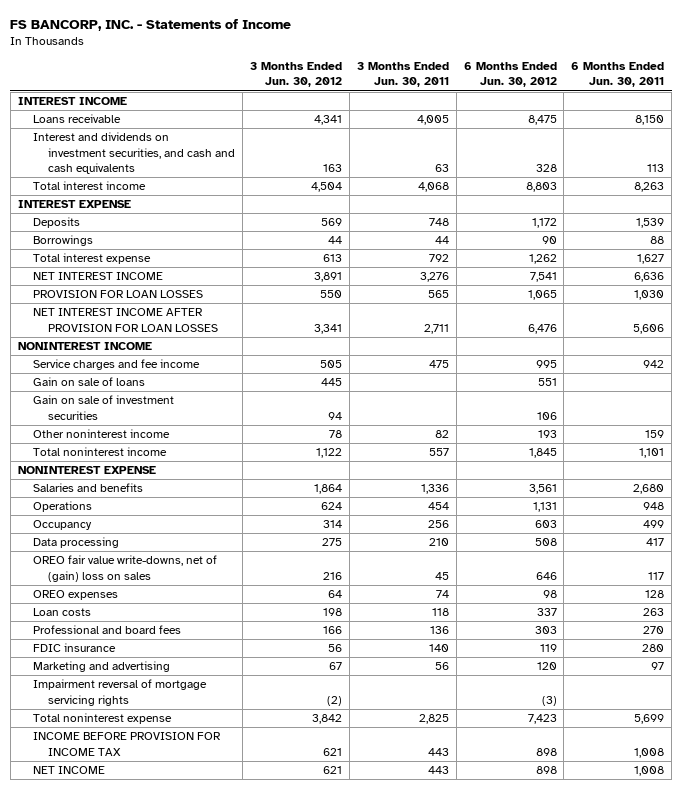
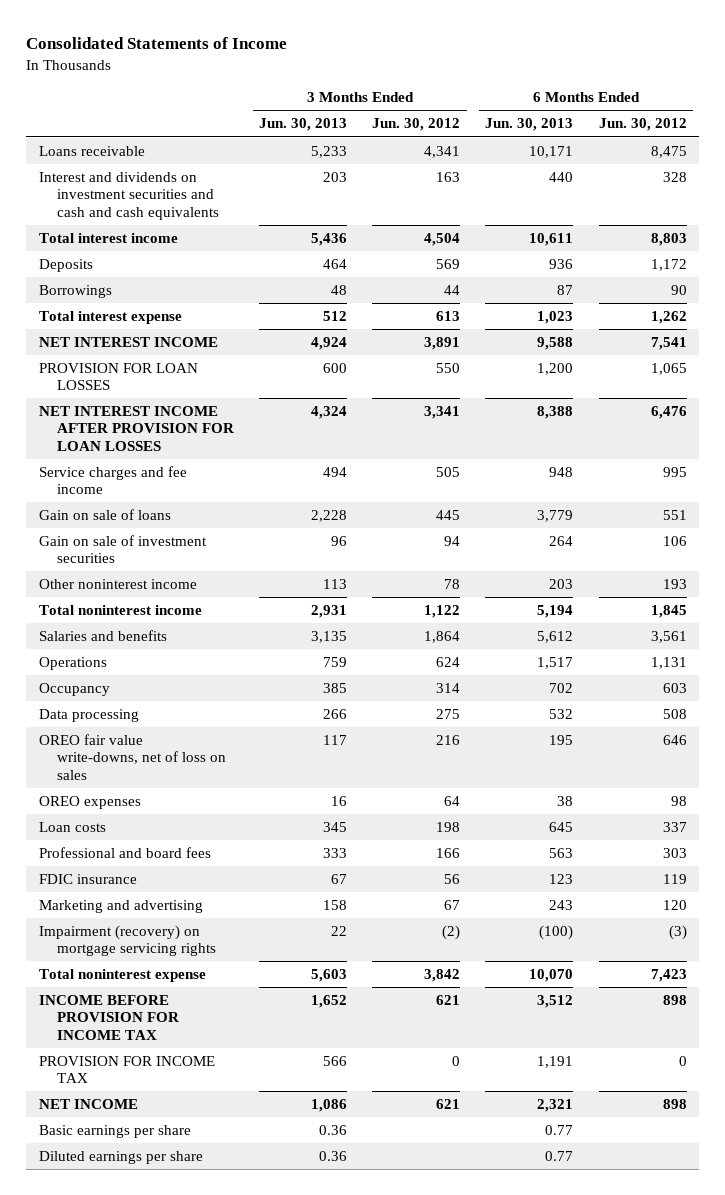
[10,18,292,31] FS BANCORP, INC. - Statements of Income -> [26,37,288,50] Consolidated Statements of Income
[356,62,449,88] 3 Months Ended Jun. 30, 2011 -> none
[571,62,665,88] 6 Months Ended Jun. 30, 2011 -> none
none -> [259,118,348,132] Jun. 30, 2013
none -> [485,118,574,132] Jun. 30, 2013
[17,97,127,106] INTEREST INCOME -> none
[32,132,235,174] Interest and dividends on investment securities, and cash and cash equivalents -> [38,171,219,220] Interest and dividends on investment securities and cash and cash equivalents
[17,200,131,209] INTEREST EXPENSE -> none
[17,342,152,351] NONINTEREST INCOME -> none
[17,466,156,475] NONINTEREST EXPENSE -> none
[32,555,217,582] OREO fair value write-downs, net of (gain) loss on sales -> [38,733,226,780] OREO fair value write-downs, net of loss on sales
[32,679,207,706] Impairment reversal of mortgage servicing rights -> [38,924,216,957] Impairment (recovery) on mortgage servicing rights
none -> [38,1055,215,1084] PROVISION FOR INCOME TAX
none -> [38,1124,191,1138] Basic earnings per share
none -> [38,1150,203,1164] Diluted earnings per share

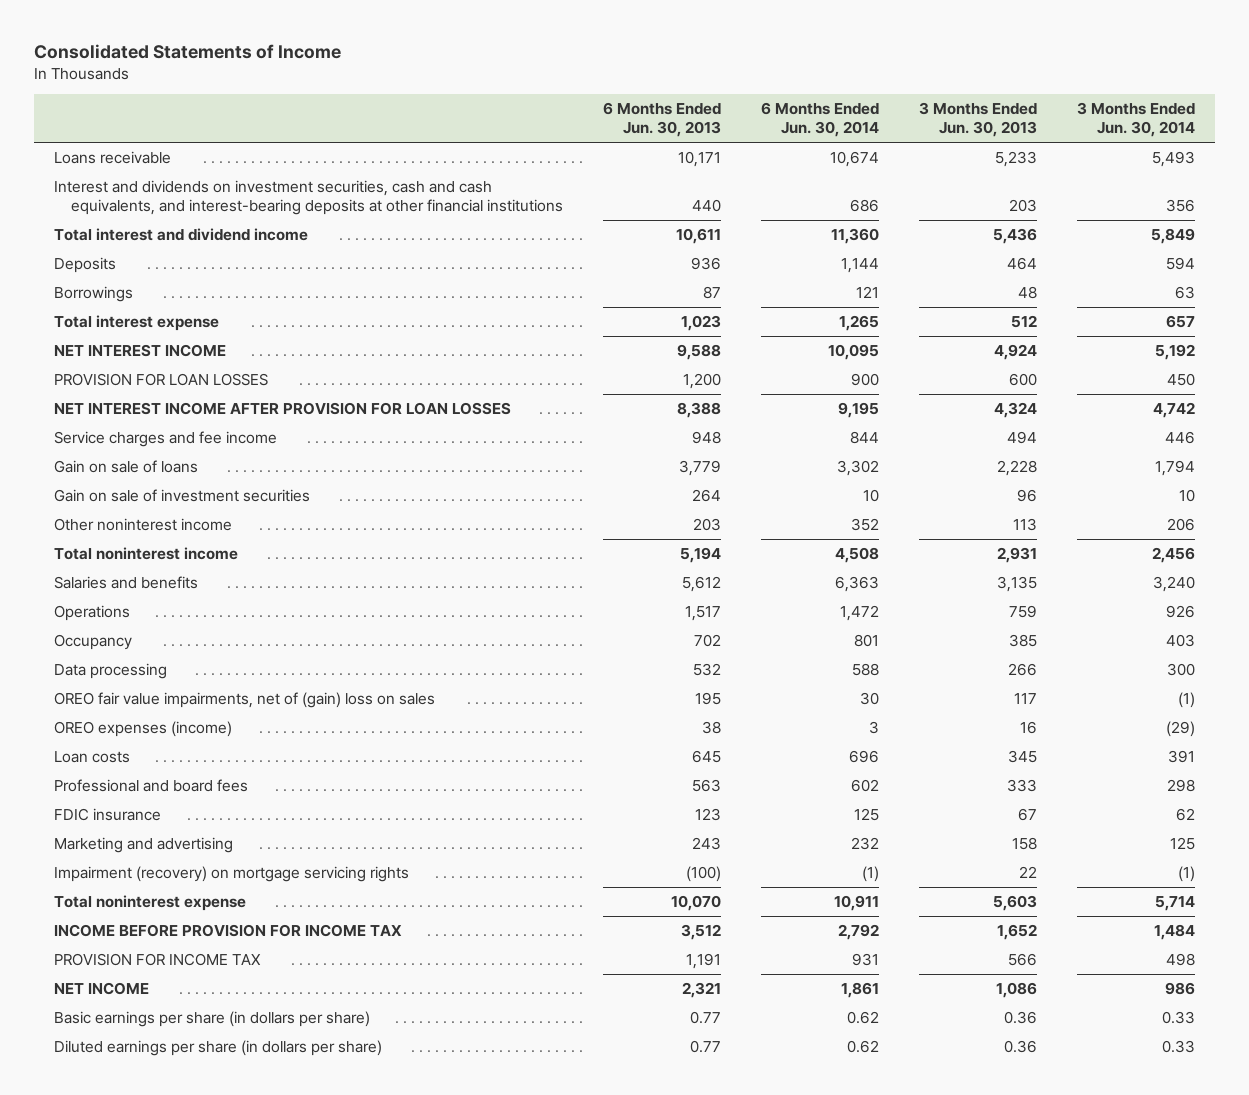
[372,118,461,132] Jun. 30, 2012 -> none
[598,118,687,132] Jun. 30, 2012 -> none
none -> [760,102,879,138] 6 Months Ended Jun. 30, 2014
none -> [1076,102,1195,138] 3 Months Ended Jun. 30, 2014
[38,171,219,220] Interest and dividends on investment securities and cash and cash equivalents -> [53,179,563,216] Interest and dividends on investment securities, cash and cash equivalents, and interest-bearing deposits at other financial institutions
[38,232,178,243] Total interest income -> [53,227,308,241] Total interest and dividend income
[38,733,226,780] OREO fair value write-downs, net of loss on sales -> [53,691,435,708] OREO fair value impairments, net of (gain) loss on sales
[38,795,141,809] OREO expenses -> [53,720,232,737] OREO expenses (income)
[38,1124,191,1138] Basic earnings per share -> [53,1010,370,1027] Basic earnings per share (in dollars per share)
[38,1150,203,1164] Diluted earnings per share -> [53,1039,382,1056] Diluted earnings per share (in dollars per share)

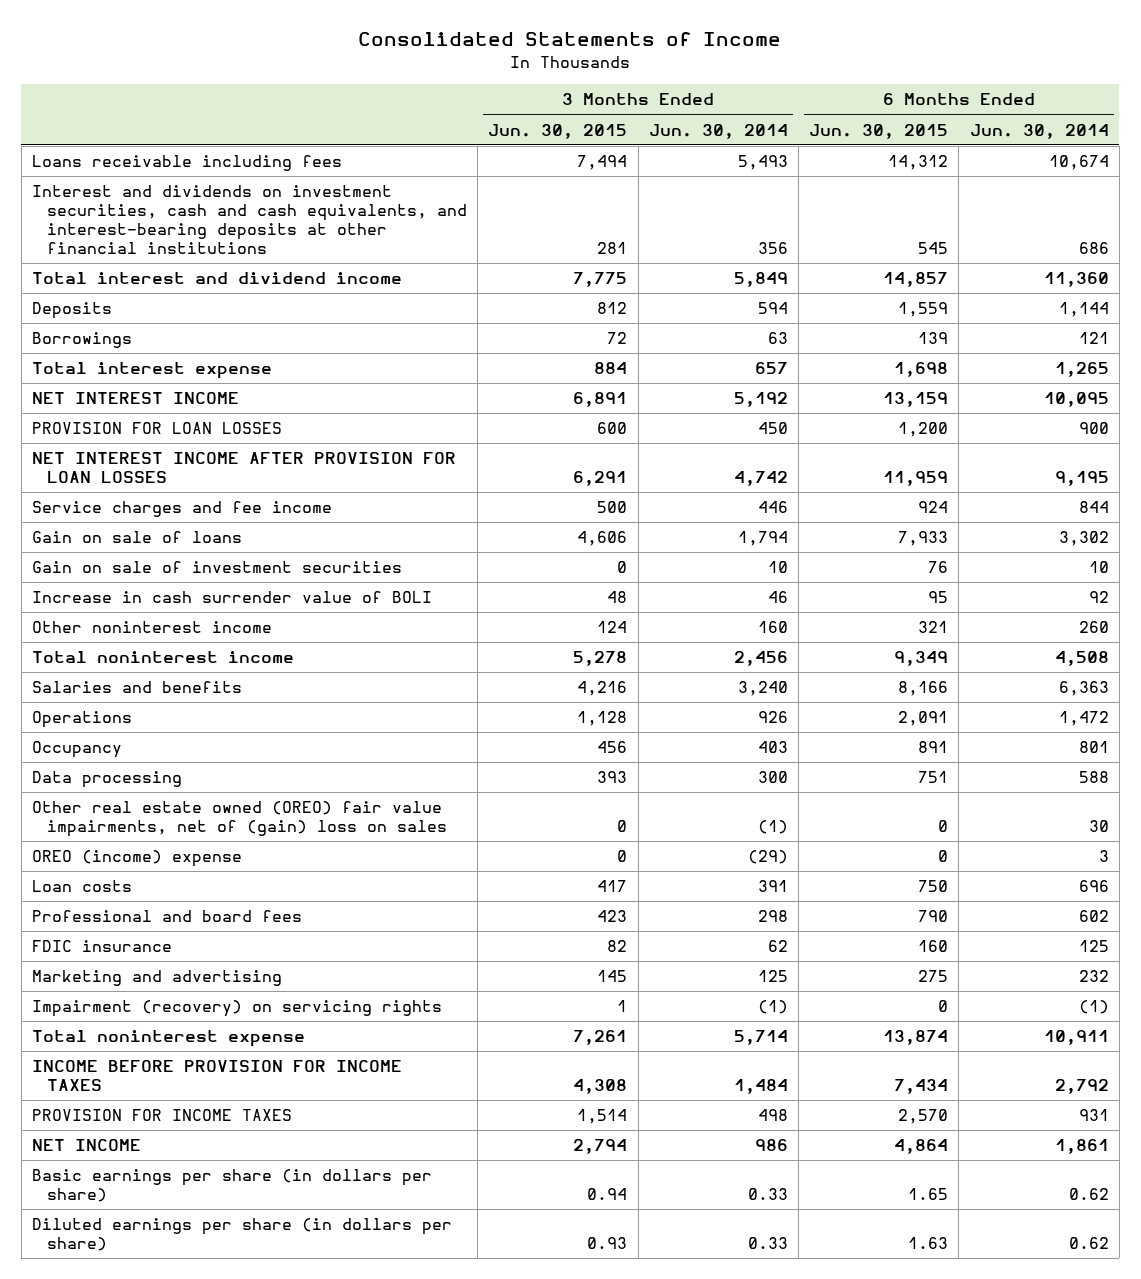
[602,102,721,138] 6 Months Ended Jun. 30, 2013 -> none
[918,102,1037,138] 3 Months Ended Jun. 30, 2013 -> none
none -> [488,123,628,139] Jun. 30, 2015
none -> [809,123,949,139] Jun. 30, 2015
[53,150,171,164] Loans receivable -> [32,155,343,172] Loans receivable including fees
none -> [32,591,433,604] Increase in cash surrender value of BOLI
[850,517,879,531] 352 -> [1078,621,1109,634] 260
[1166,517,1195,531] 206 -> [757,621,788,634] 160
[53,691,435,708] OREO fair value impairments, net of (gain) loss on sales -> [32,801,447,838] Other real estate owned (OREO) fair value impairments, net of (gain) loss on sales
[53,720,232,737] OREO expenses (income) -> [32,850,243,868] OREO (income) expense
[53,865,409,882] Impairment (recovery) on mortgage servicing rights -> [32,1000,443,1018] Impairment (recovery) on servicing rights
[53,923,402,937] INCOME BEFORE PROVISION FOR INCOME TAX -> [32,1060,403,1092] INCOME BEFORE PROVISION FOR INCOME TAXES
[53,952,261,966] PROVISION FOR INCOME TAX -> [32,1109,293,1122] PROVISION FOR INCOME TAXES

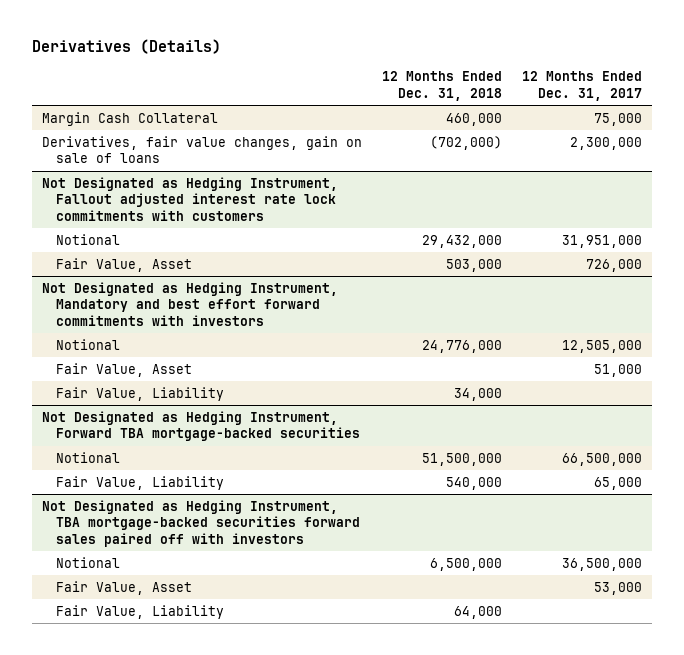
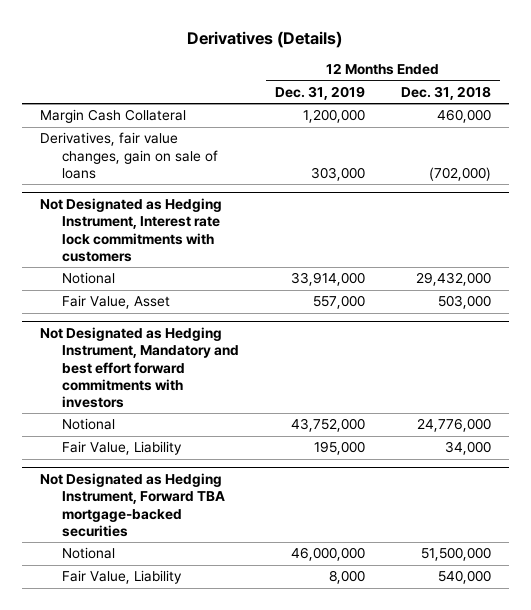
[521,71,642,101] 12 Months Ended Dec. 31, 2017 -> none
none -> [274,85,365,100] Dec. 31, 2019
[42,176,339,221] Not Designated as Hedging Instrument, Fallout adjusted interest rate lock commitments with customers -> [39,198,222,262] Not Designated as Hedging Instrument, Interest rate lock commitments with customers
[55,362,192,377] Fair Value, Asset -> none
[42,499,360,547] Not Designated as Hedging Instrument, TBA mortgage-backed securities forward sales paired off with investors -> none
[55,556,120,568] Notional -> none
[55,580,192,595] Fair Value, Asset -> none
[55,604,224,619] Fair Value, Liability -> none

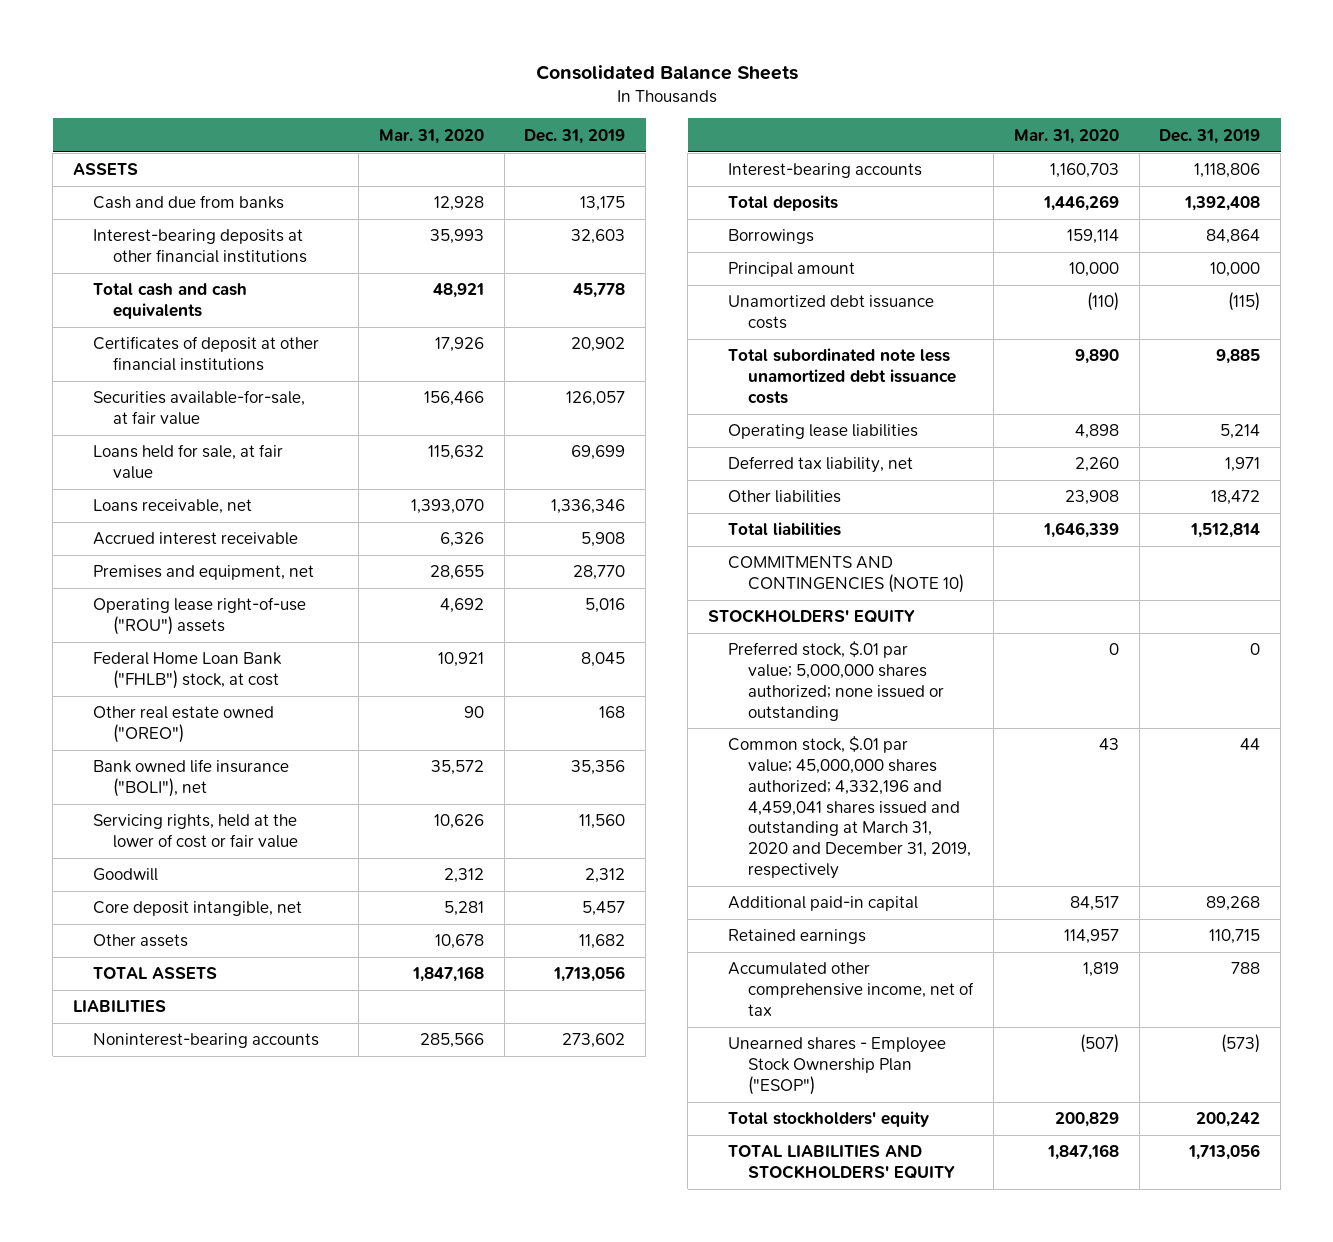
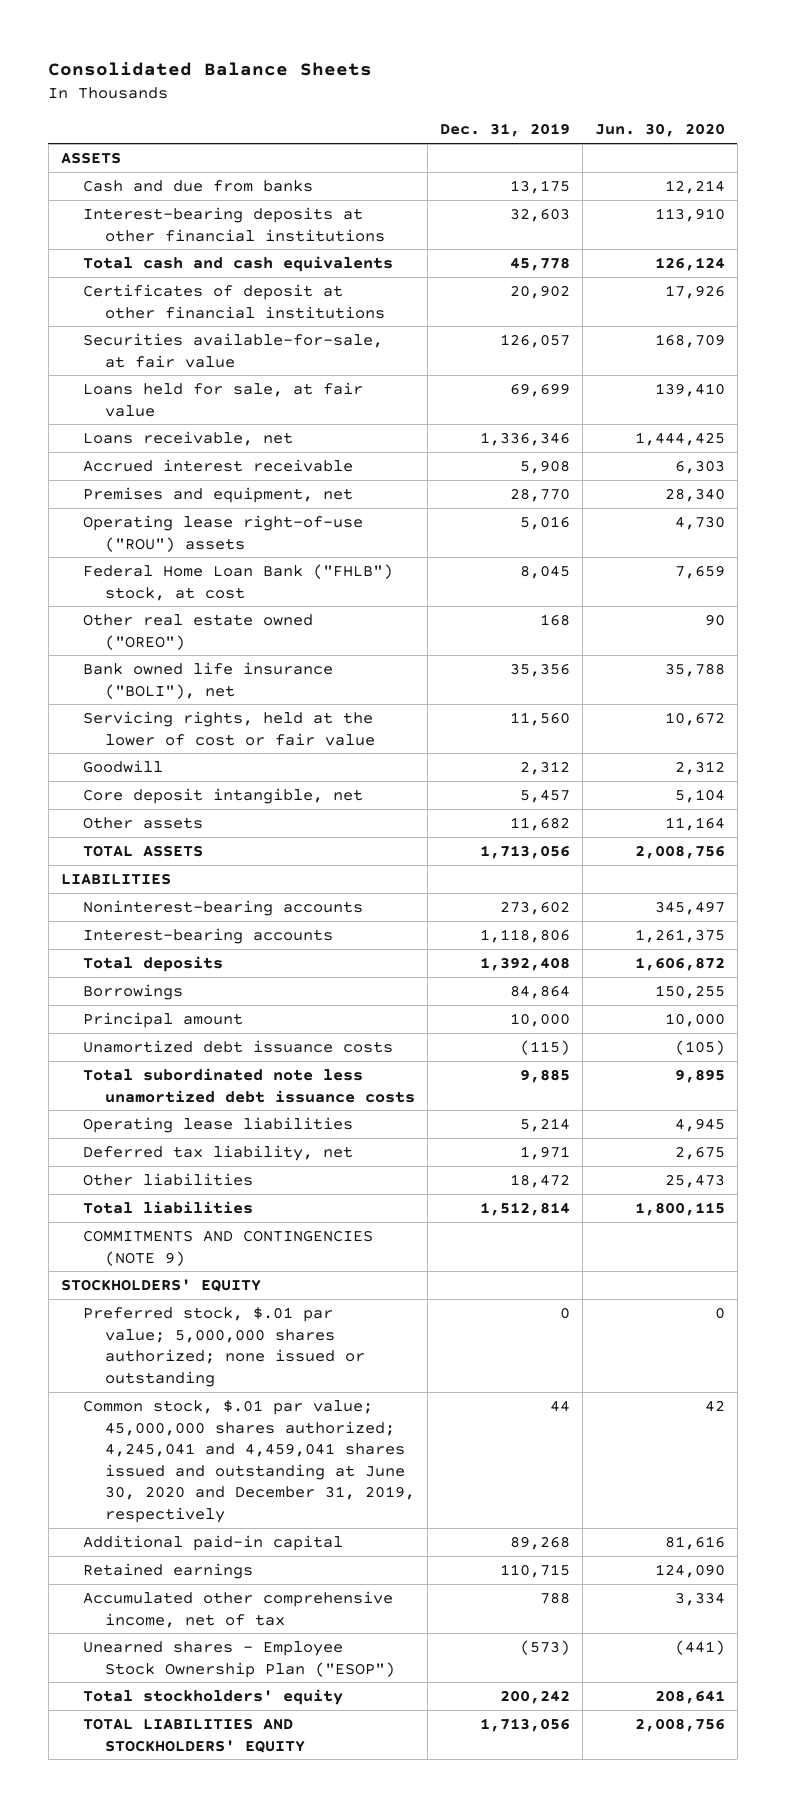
[378,128,484,144] Mar. 31, 2020 -> none
none -> [594,123,725,138] Jun. 30, 2020
[728,556,965,594] COMMITMENTS AND CONTINGENCIES (NOTE 10) -> [82,1229,373,1266] COMMITMENTS AND CONTINGENCIES (NOTE 9)
[728,736,972,879] Common stock, $.01 par value; 45,000,000 shares authorized; 4,332,196 and 4,459,041 shares issued and outstanding at March 31, 2020 and December 31, 2019, respectively -> [82,1399,415,1523] Common stock, $.01 par value; 45,000,000 shares authorized; 4,245,041 and 4,459,041 shares issued and outstanding at June 30, 2020 and December 31, 2019, respectively

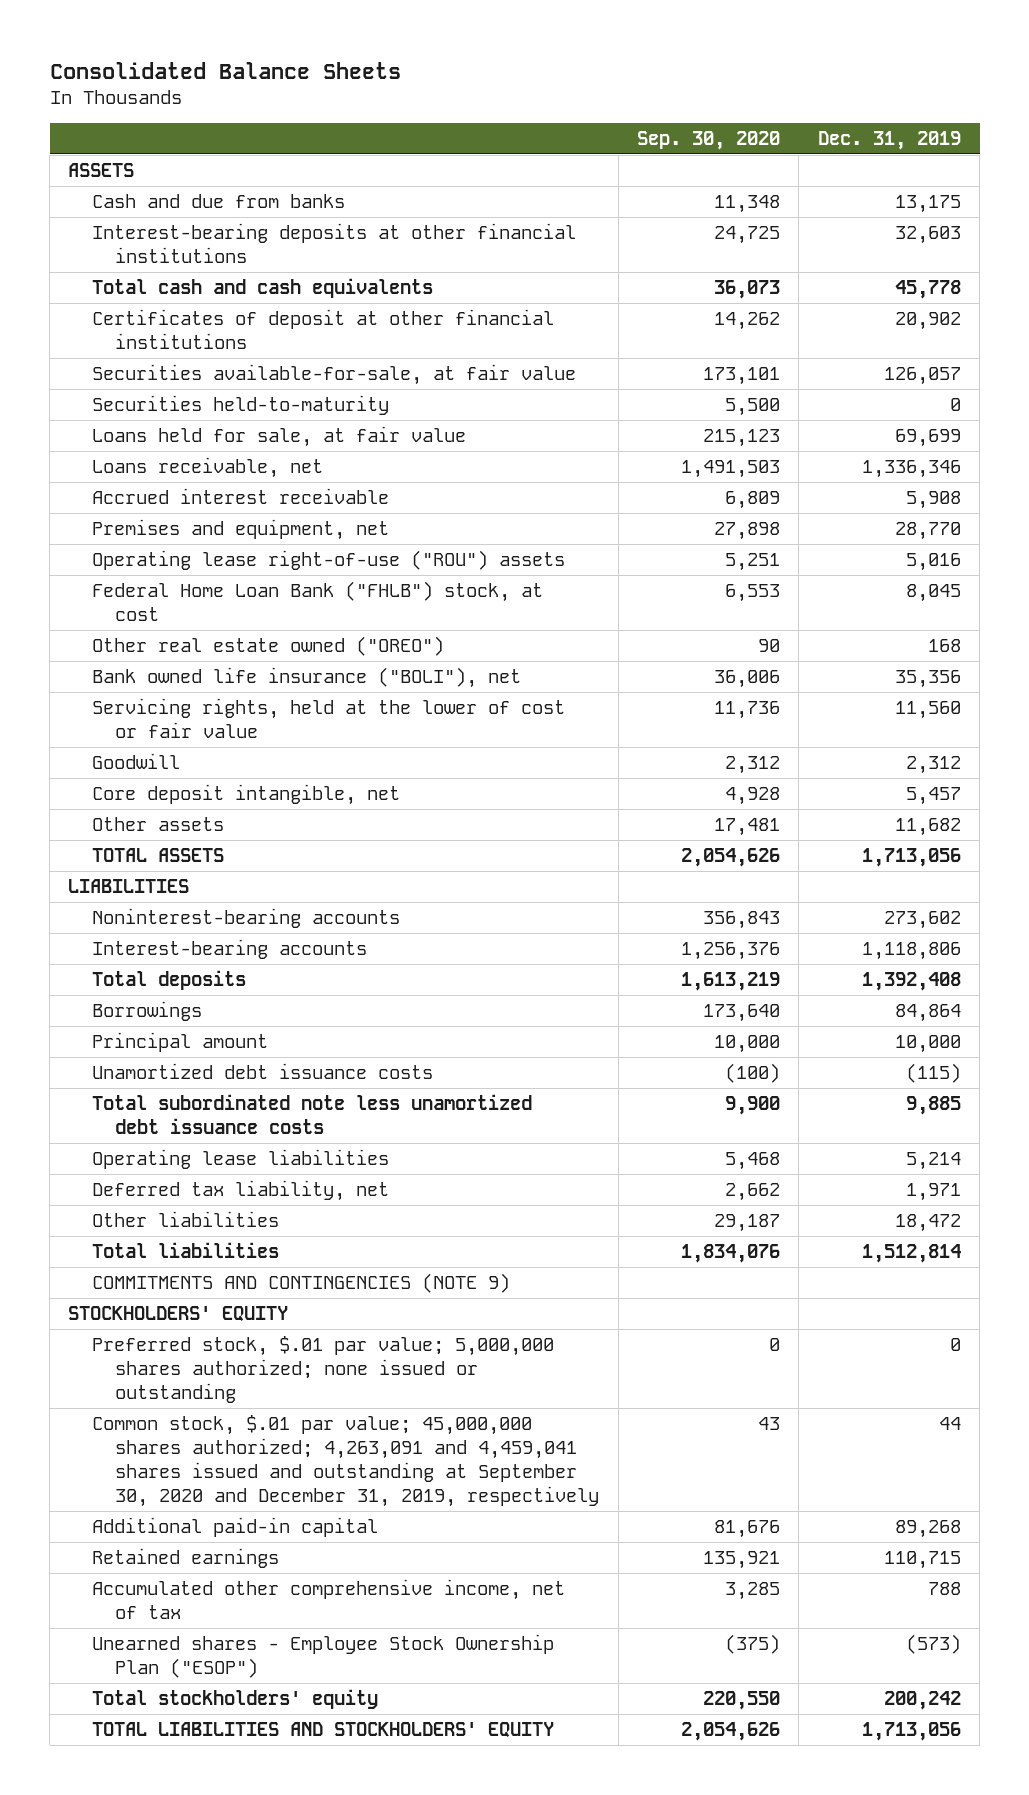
[594,123,725,138] Jun. 30, 2020 -> none
none -> [637,130,781,150] Sep. 30, 2020
none -> [91,395,389,416] Securities held-to-maturity
[82,1399,415,1523] Common stock, $.01 par value; 45,000,000 shares authorized; 4,245,041 and 4,459,041 shares issued and outstanding at June 30, 2020 and December 31, 2019, respectively -> [91,1415,600,1508] Common stock, $.01 par value; 45,000,000 shares authorized; 4,263,091 and 4,459,041 shares issued and outstanding at September 30, 2020 and December 31, 2019, respectively

